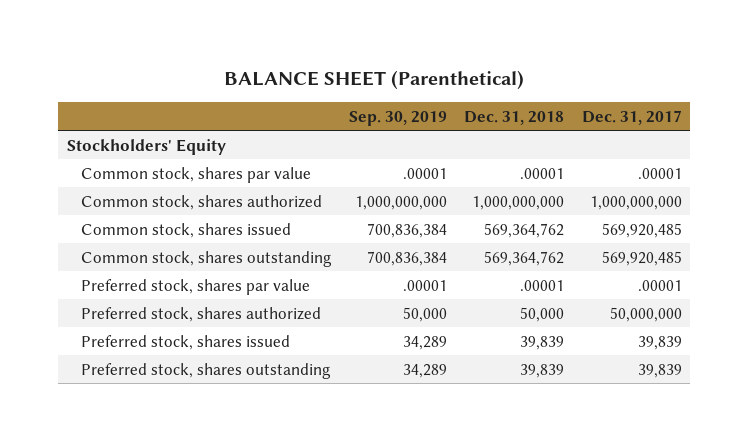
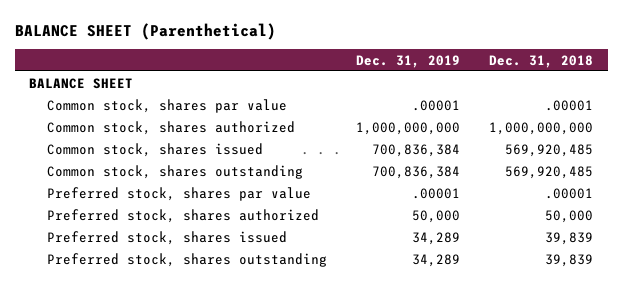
[348,110,447,126] Sep. 30, 2019 -> none
[581,109,682,125] Dec. 31, 2017 -> none
none -> [355,54,460,68] Dec. 31, 2019
[67,138,227,155] Stockholders' Equity -> none
none -> [29,77,134,89] BALANCE SHEET
[484,222,565,238] 569,364,762 -> [505,143,594,157] 569,920,485
[484,250,565,266] 569,364,762 -> [505,165,594,179] 569,920,485

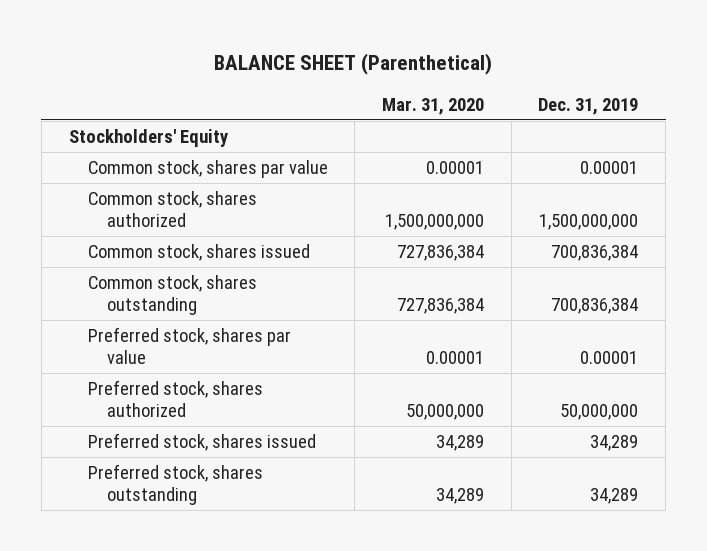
[489,54,594,68] Dec. 31, 2018 -> none
none -> [382,97,485,115] Mar. 31, 2020
[29,77,134,89] BALANCE SHEET -> none
none -> [68,129,228,148] Stockholders' Equity
[411,99,460,111] .00001 -> [580,161,639,175] 0.00001
[355,121,460,135] 1,000,000,000 -> [539,214,639,231] 1,500,000,000
[411,187,460,199] .00001 -> [580,351,639,365] 0.00001
[411,209,460,223] 50,000 -> [560,404,639,421] 50,000,000

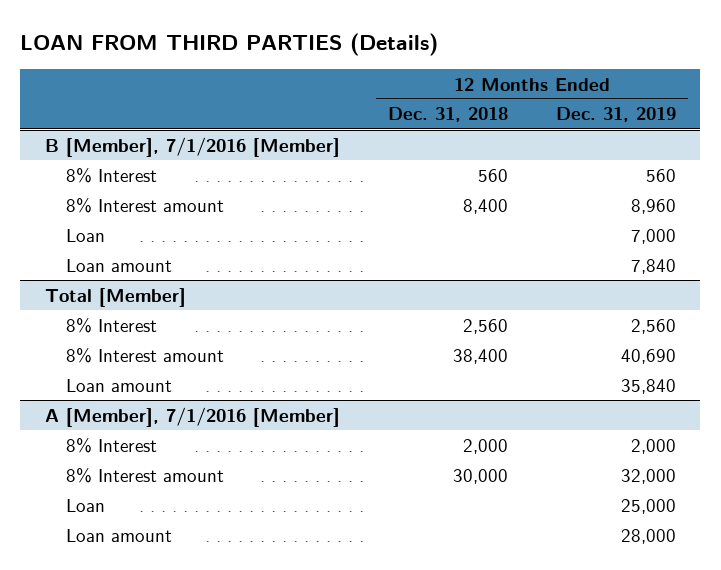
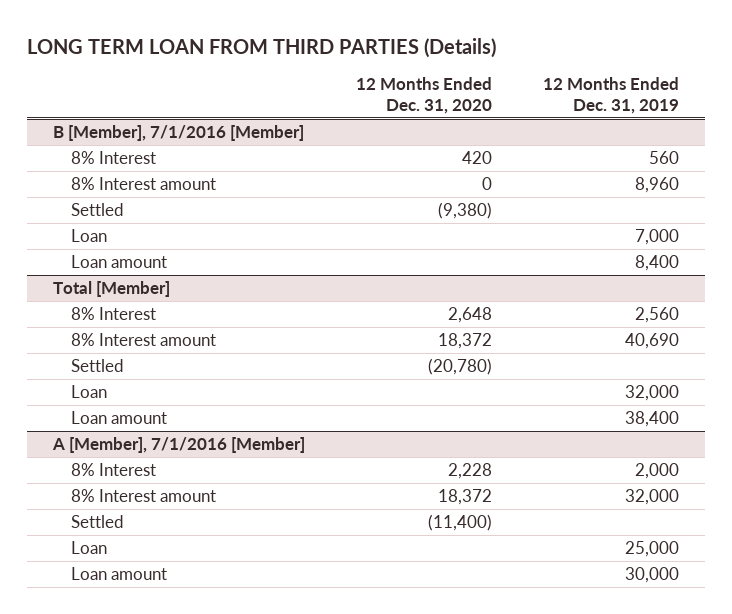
[20,33,439,57] LOAN FROM THIRD PARTIES (Details) -> [27,37,497,58] LONG TERM LOAN FROM THIRD PARTIES (Details)
[387,107,508,123] Dec. 31, 2018 -> none
none -> [356,77,493,115] 12 Months Ended Dec. 31, 2020
none -> [71,203,125,217] Settled
[631,258,677,274] 7,840 -> [635,255,680,272] 8,400
none -> [71,359,125,373] Settled
none -> [71,385,108,399] Loan
[621,378,677,394] 35,840 -> [625,411,680,428] 38,400
none -> [71,515,125,529] Settled
[621,528,677,544] 28,000 -> [625,567,680,584] 30,000

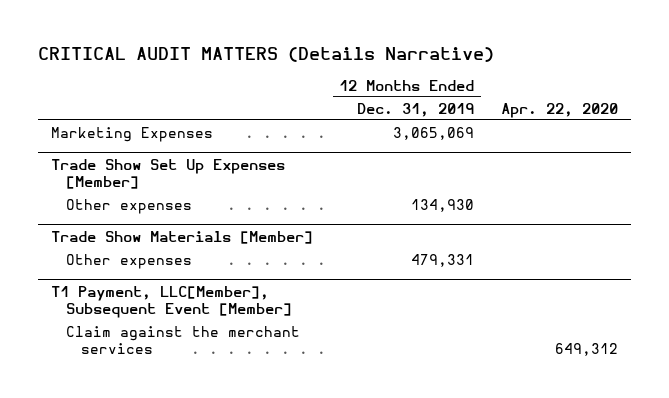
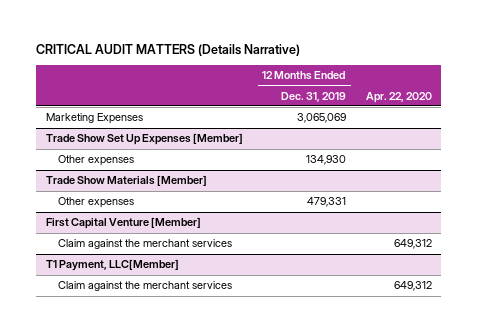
[51,285,293,319] T1 Payment, LLC[Member], Subsequent Event [Member] -> none
none -> [46,217,202,230] First Capital Venture [Member]
none -> [46,259,180,272] T1 Payment, LLC[Member]
none -> [58,281,233,292] Claim against the merchant services

